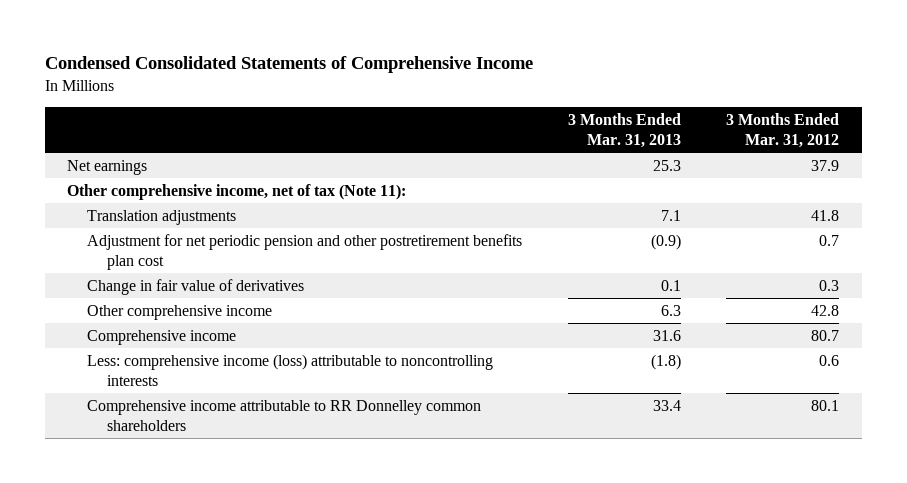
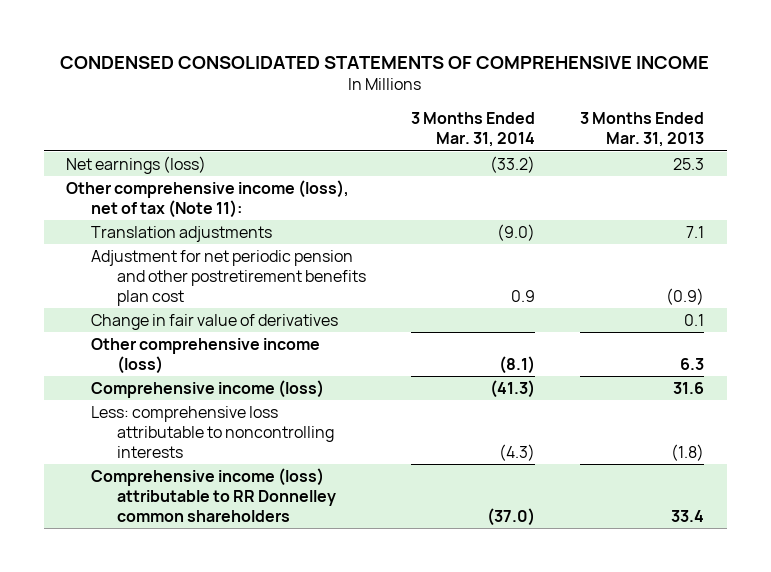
[44,56,533,74] Condensed Consolidated Statements of Comprehensive Income -> [60,55,710,69] CONDENSED CONSOLIDATED STATEMENTS OF COMPREHENSIVE INCOME
[726,112,840,149] 3 Months Ended Mar. 31, 2012 -> none
none -> [410,112,535,148] 3 Months Ended Mar. 31, 2014
[67,159,148,175] Net earnings -> [66,155,207,174] Net earnings (loss)
[67,183,407,200] Other comprehensive income, net of tax (Note 11): -> [66,179,350,219] Other comprehensive income (loss), net of tax (Note 11):
[87,304,273,320] Other comprehensive income -> [91,337,321,375] Other comprehensive income (loss)
[87,329,237,345] Comprehensive income -> [91,379,325,398] Comprehensive income (loss)
[87,353,494,386] Less: comprehensive income (loss) attributable to noncontrolling interests -> [91,405,334,459] Less: comprehensive loss attributable to noncontrolling interests
[87,399,482,431] Comprehensive income attributable to RR Donnelley common shareholders -> [91,467,336,523] Comprehensive income (loss) attributable to RR Donnelley common shareholders

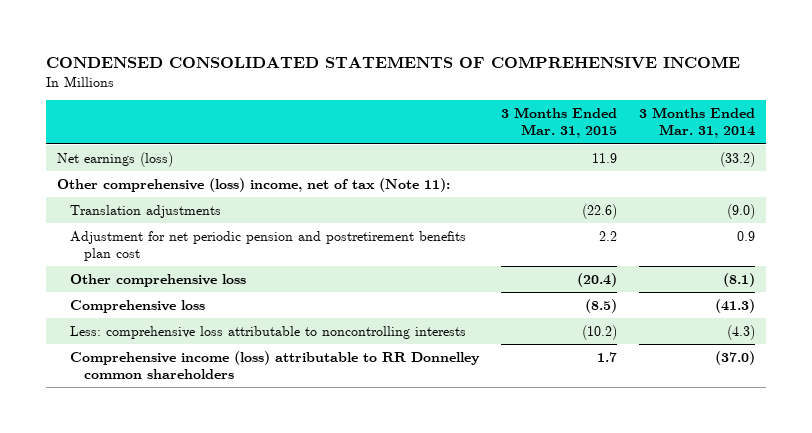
[580,112,705,148] 3 Months Ended Mar. 31, 2013 -> none
none -> [501,107,618,139] 3 Months Ended Mar. 31, 2015
[66,179,350,219] Other comprehensive income (loss), net of tax (Note 11): -> [57,177,451,192] Other comprehensive (loss) income, net of tax (Note 11):
[91,313,339,330] Change in fair value of derivatives -> none
[91,249,366,307] Adjustment for net periodic pension and other postretirement benefits plan cost -> [70,230,467,261] Adjustment for net periodic pension and postretirement benefits plan cost
[91,337,321,375] Other comprehensive income (loss) -> [70,273,247,287] Other comprehensive loss
[91,379,325,398] Comprehensive income (loss) -> [70,299,206,313] Comprehensive loss

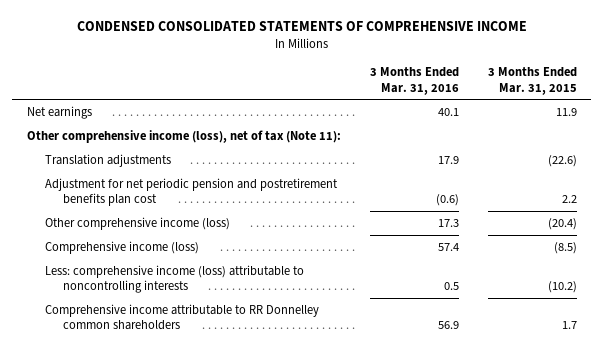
[639,107,756,139] 3 Months Ended Mar. 31, 2014 -> none
none -> [369,67,459,95] 3 Months Ended Mar. 31, 2016
[57,151,174,167] Net earnings (loss) -> [26,105,92,119] Net earnings
[57,177,451,192] Other comprehensive (loss) income, net of tax (Note 11): -> [26,129,341,143] Other comprehensive income (loss), net of tax (Note 11):
[70,273,247,287] Other comprehensive loss -> [44,216,230,230] Other comprehensive income (loss)
[70,299,206,313] Comprehensive loss -> [44,240,199,254] Comprehensive income (loss)
[70,325,467,339] Less: comprehensive loss attributable to noncontrolling interests -> [44,264,304,294] Less: comprehensive income (loss) attributable to noncontrolling interests
[70,350,481,379] Comprehensive income (loss) attributable to RR Donnelley common shareholders -> [44,303,319,331] Comprehensive income attributable to RR Donnelley common shareholders

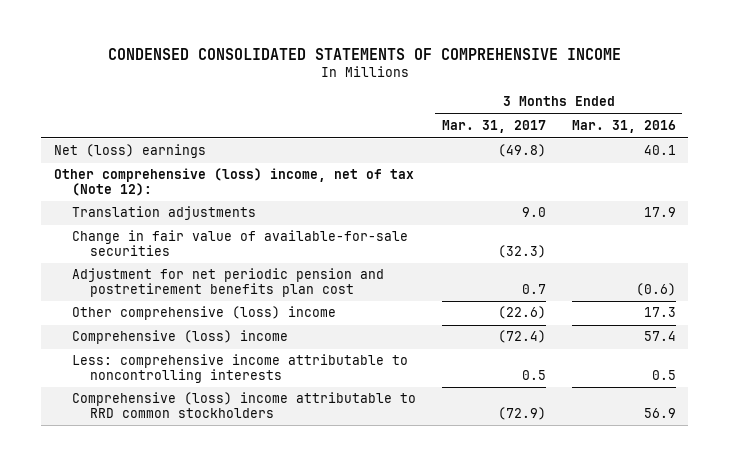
[487,67,577,95] 3 Months Ended Mar. 31, 2015 -> none
none -> [441,120,546,134] Mar. 31, 2017
[26,105,92,119] Net earnings -> [53,144,206,159] Net (loss) earnings
[26,129,341,143] Other comprehensive income (loss), net of tax (Note 11): -> [53,168,414,197] Other comprehensive (loss) income, net of tax (Note 12):
none -> [72,230,409,257] Change in fair value of available-for-sale securities
[44,216,230,230] Other comprehensive income (loss) -> [72,306,337,321] Other comprehensive (loss) income
[44,240,199,254] Comprehensive income (loss) -> [72,330,289,345] Comprehensive (loss) income
[44,264,304,294] Less: comprehensive income (loss) attributable to noncontrolling interests -> [72,354,409,384] Less: comprehensive income attributable to noncontrolling interests
[44,303,319,331] Comprehensive income attributable to RR Donnelley common shareholders -> [72,392,417,419] Comprehensive (loss) income attributable to RRD common stockholders

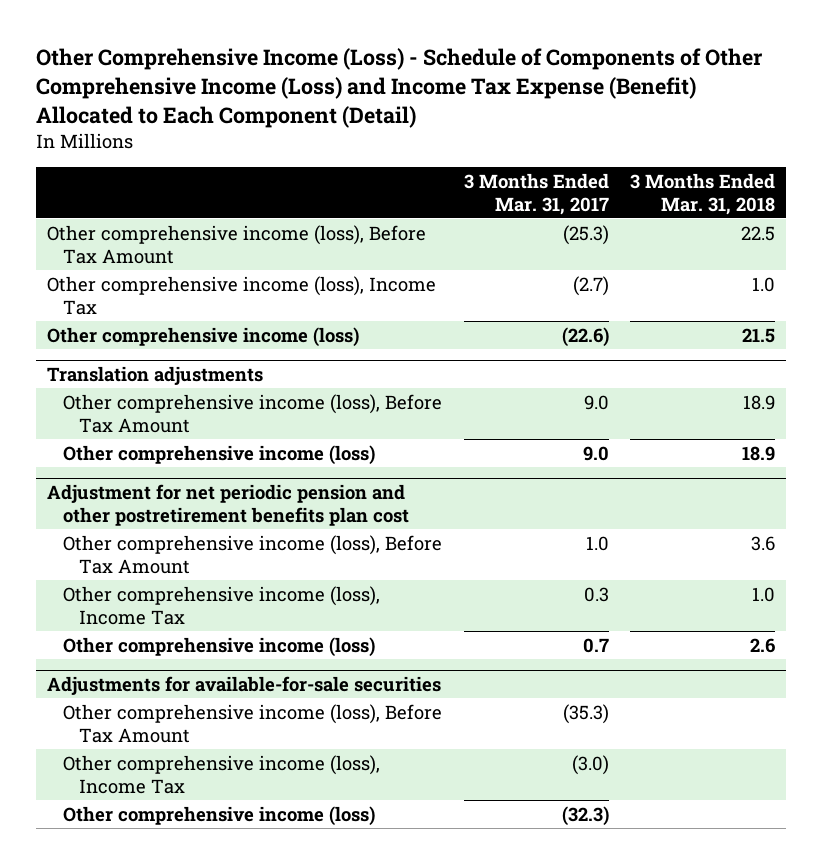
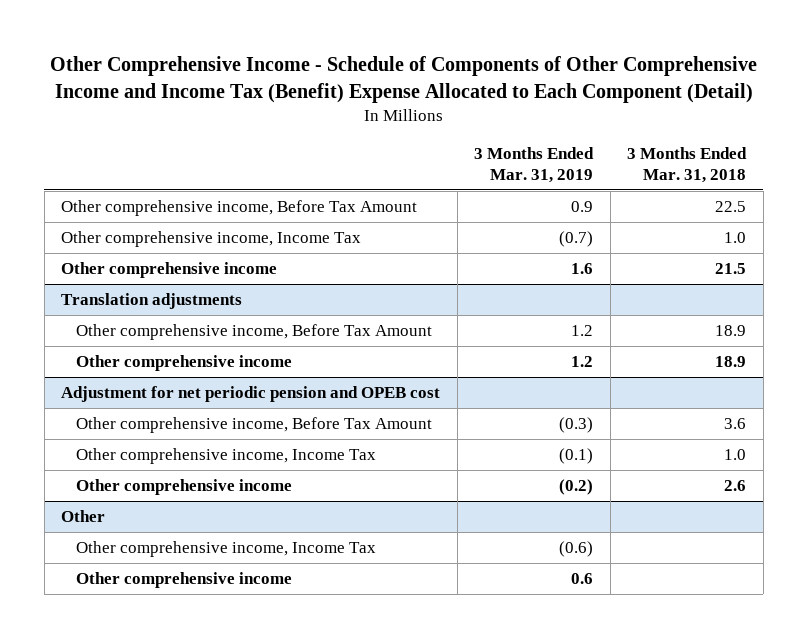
[36,48,764,129] Other Comprehensive Income (Loss) - Schedule of Components of Other Comprehensive Income (Loss) and Income Tax Expense (Benefit) Allocated to Each Component (Detail) -> [49,56,757,103] Other Comprehensive Income - Schedule of Components of Other Comprehensive Income and Income Tax (Benefit) Expense Allocated to Each Component (Detail)
[463,172,609,215] 3 Months Ended Mar. 31, 2017 -> none
none -> [474,147,595,183] 3 Months Ended Mar. 31, 2019
[46,224,426,264] Other comprehensive income (loss), Before Tax Amount -> [61,200,418,217] Other comprehensive income, Before Tax Amount
[46,275,436,315] Other comprehensive income (loss), Income Tax -> [61,231,362,248] Other comprehensive income, Income Tax
[46,326,359,347] Other comprehensive income (loss) -> [61,262,278,279] Other comprehensive income
[46,676,441,696] Adjustments for available-for-sale securities -> none
[63,703,443,743] Other comprehensive income (loss), Before Tax Amount -> none
[63,393,443,433] Other comprehensive income (loss), Before Tax Amount -> [76,324,433,341] Other comprehensive income, Before Tax Amount
[63,444,376,465] Other comprehensive income (loss) -> [76,355,293,372] Other comprehensive income
[46,484,410,527] Adjustment for net periodic pension and other postretirement benefits plan cost -> [61,386,441,403] Adjustment for net periodic pension and OPEB cost
[63,534,443,574] Other comprehensive income (loss), Before Tax Amount -> [76,417,433,434] Other comprehensive income, Before Tax Amount
[63,585,381,625] Other comprehensive income (loss), Income Tax -> [76,448,377,465] Other comprehensive income, Income Tax
[63,636,376,657] Other comprehensive income (loss) -> [76,479,293,496] Other comprehensive income
none -> [61,510,106,523] Other
[63,754,381,794] Other comprehensive income (loss), Income Tax -> [76,541,377,558] Other comprehensive income, Income Tax
[63,805,376,826] Other comprehensive income (loss) -> [76,572,293,589] Other comprehensive income

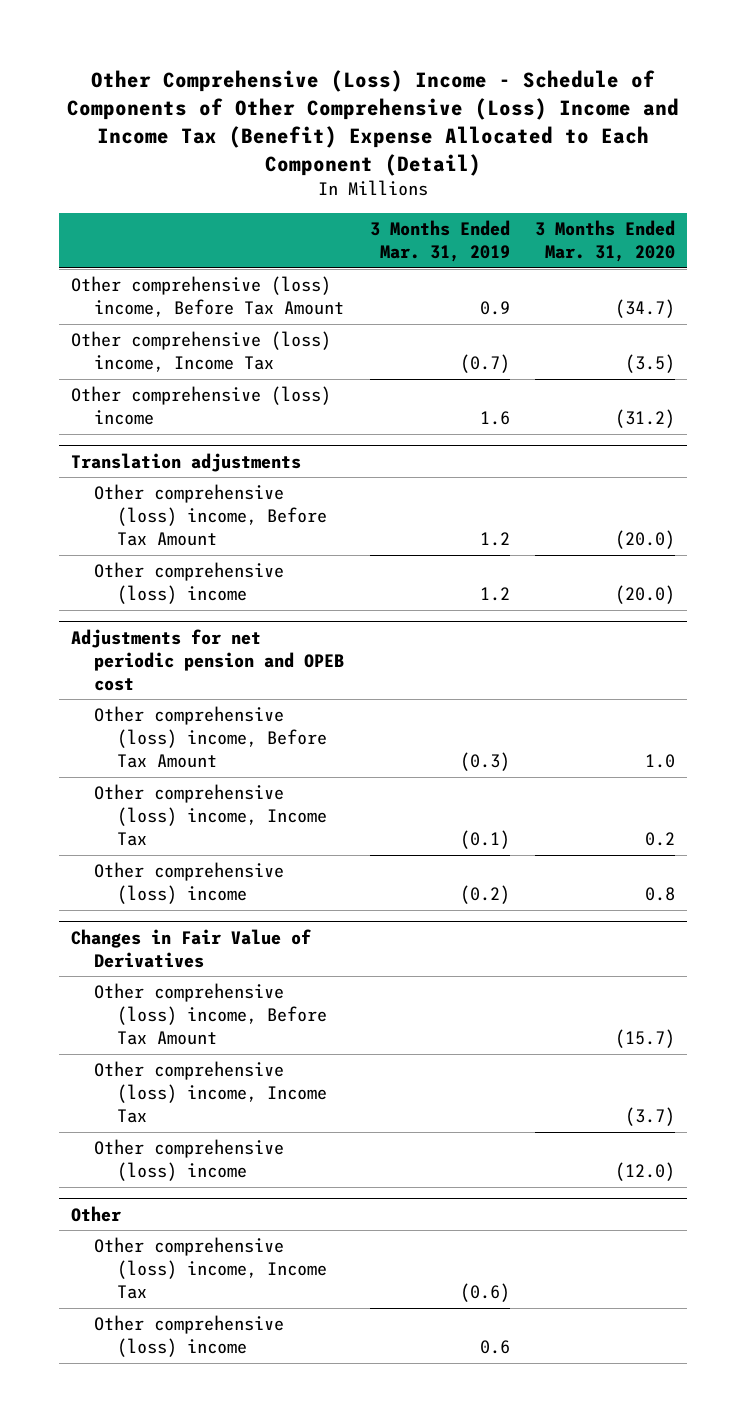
[49,56,757,103] Other Comprehensive Income - Schedule of Components of Other Comprehensive Income and Income Tax (Benefit) Expense Allocated to Each Component (Detail) -> [66,69,679,176] Other Comprehensive (Loss) Income - Schedule of Components of Other Comprehensive (Loss) Income and Income Tax (Benefit) Expense Allocated to Each Component (Detail)
[627,147,748,183] 3 Months Ended Mar. 31, 2018 -> none
none -> [534,220,675,263] 3 Months Ended Mar. 31, 2020
[61,200,418,217] Other comprehensive income, Before Tax Amount -> [71,276,345,318] Other comprehensive (loss) income, Before Tax Amount
[61,231,362,248] Other comprehensive income, Income Tax -> [71,331,332,373] Other comprehensive (loss) income, Income Tax
[61,262,278,279] Other comprehensive income -> [71,386,332,426] Other comprehensive (loss) income
[76,324,433,341] Other comprehensive income, Before Tax Amount -> [94,484,328,547] Other comprehensive (loss) income, Before Tax Amount
[76,355,293,372] Other comprehensive income -> [94,562,285,605] Other comprehensive (loss) income
[61,386,441,403] Adjustment for net periodic pension and OPEB cost -> [71,628,345,691] Adjustments for net periodic pension and OPEB cost
[76,417,433,434] Other comprehensive income, Before Tax Amount -> [94,706,328,769] Other comprehensive (loss) income, Before Tax Amount
[76,448,377,465] Other comprehensive income, Income Tax -> [94,784,328,847] Other comprehensive (loss) income, Income Tax
[76,479,293,496] Other comprehensive income -> [94,862,285,905] Other comprehensive (loss) income
none -> [71,928,312,968] Changes in Fair Value of Derivatives
none -> [94,983,328,1046] Other comprehensive (loss) income, Before Tax Amount
none -> [94,1061,328,1124] Other comprehensive (loss) income, Income Tax
none -> [94,1139,285,1182] Other comprehensive (loss) income
[76,541,377,558] Other comprehensive income, Income Tax -> [94,1237,328,1300] Other comprehensive (loss) income, Income Tax
[76,572,293,589] Other comprehensive income -> [94,1315,285,1358] Other comprehensive (loss) income

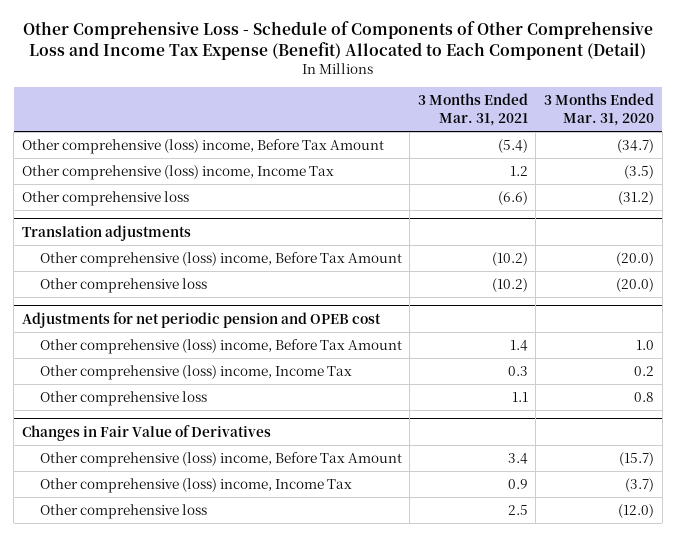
[66,69,679,176] Other Comprehensive (Loss) Income - Schedule of Components of Other Comprehensive (Loss) Income and Income Tax (Benefit) Expense Allocated to Each Component (Detail) -> [22,20,653,60] Other Comprehensive Loss - Schedule of Components of Other Comprehensive Loss and Income Tax Expense (Benefit) Allocated to Each Component (Detail)
[369,220,510,263] 3 Months Ended Mar. 31, 2019 -> none
none -> [417,93,528,126] 3 Months Ended Mar. 31, 2021
[71,386,332,426] Other comprehensive (loss) income -> [21,191,189,207] Other comprehensive loss
[94,562,285,605] Other comprehensive (loss) income -> [39,278,207,294] Other comprehensive loss
[94,862,285,905] Other comprehensive (loss) income -> [39,391,207,407] Other comprehensive loss
[71,1205,122,1222] Other -> none
[94,1237,328,1300] Other comprehensive (loss) income, Income Tax -> none
[94,1315,285,1358] Other comprehensive (loss) income -> none
[94,1139,285,1182] Other comprehensive (loss) income -> [39,504,207,520] Other comprehensive loss

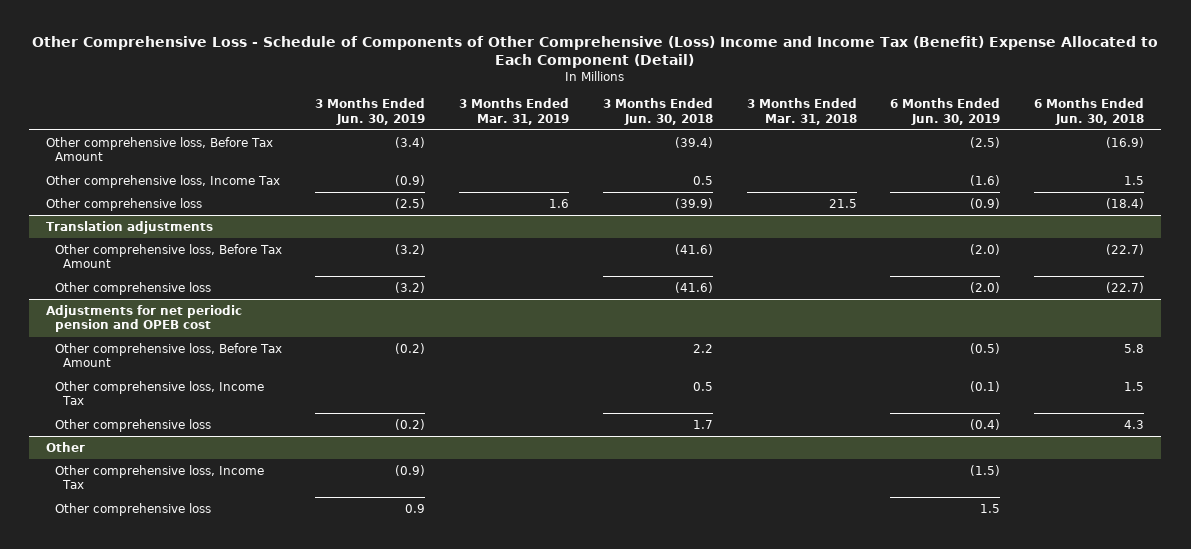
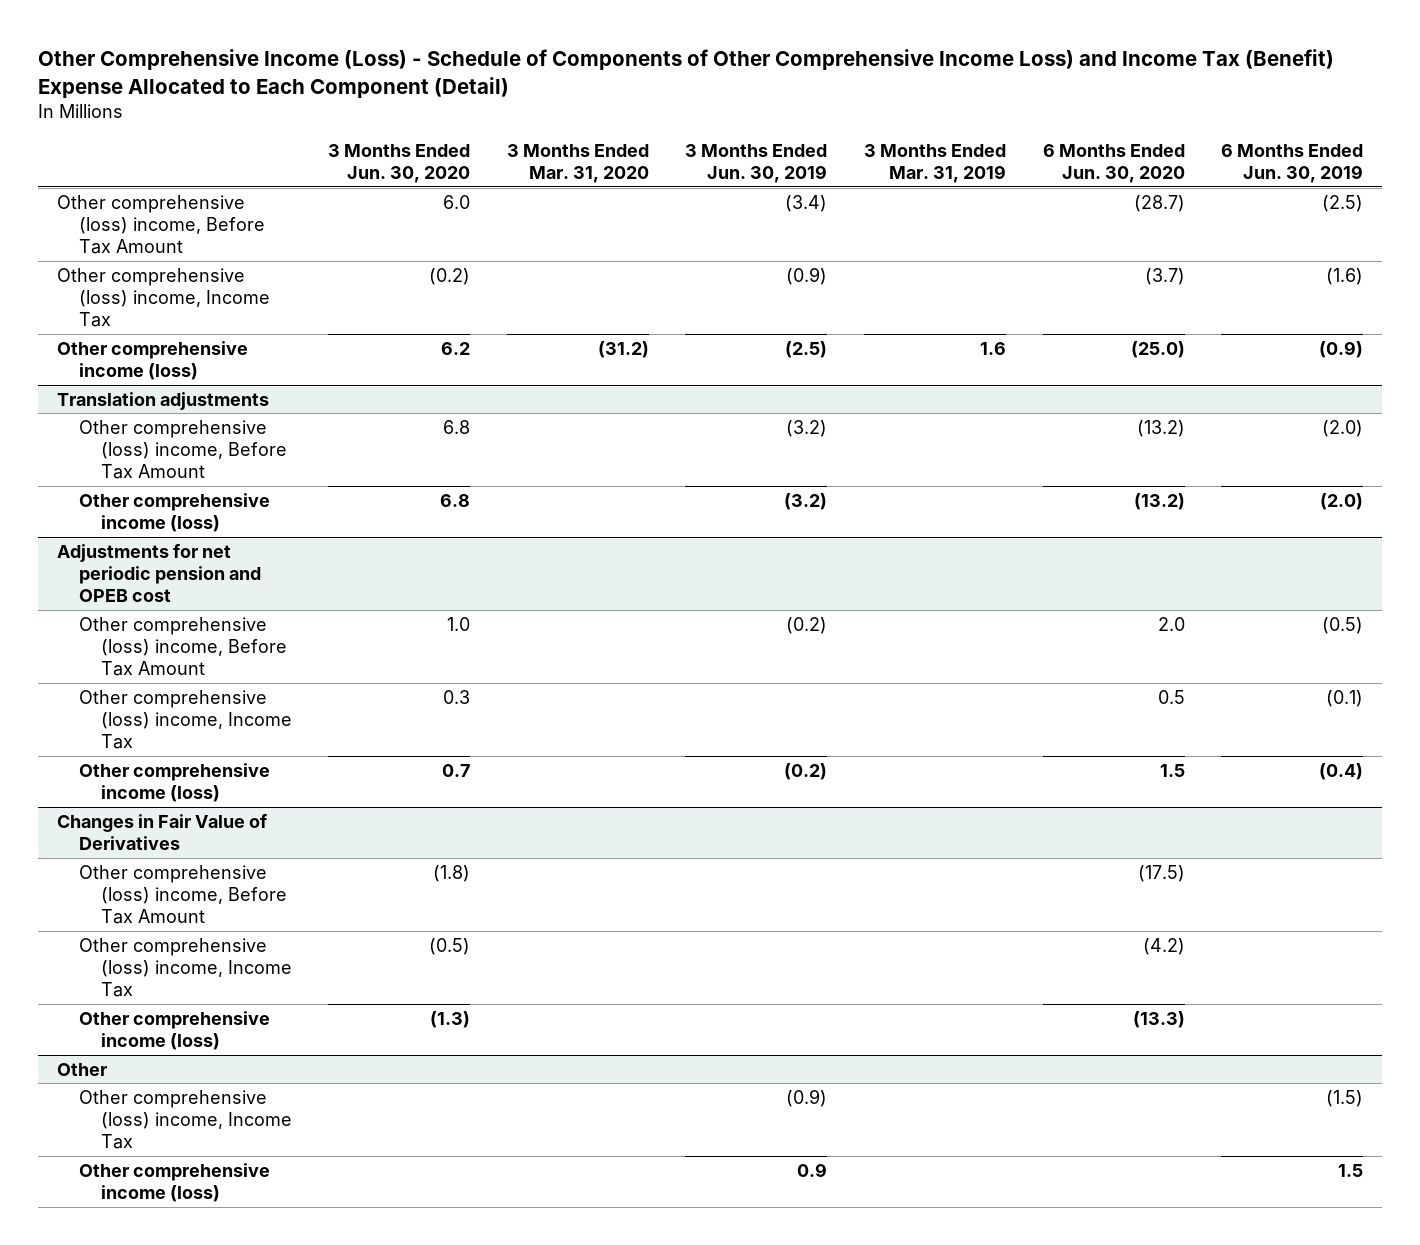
[32,36,1159,69] Other Comprehensive Loss - Schedule of Components of Other Comprehensive (Loss) Income and Income Tax (Benefit) Expense Allocated to Each Component (Detail) -> [38,49,1335,99] Other Comprehensive Income (Loss) - Schedule of Components of Other Comprehensive Income Loss) and Income Tax (Benefit) Expense Allocated to Each Component (Detail)
[602,98,713,125] 3 Months Ended Jun. 30, 2018 -> none
[746,98,857,125] 3 Months Ended Mar. 31, 2018 -> none
[1034,98,1145,125] 6 Months Ended Jun. 30, 2018 -> none
none -> [328,143,471,184] 3 Months Ended Jun. 30, 2020
none -> [506,143,649,184] 3 Months Ended Mar. 31, 2020
none -> [1042,143,1185,184] 6 Months Ended Jun. 30, 2020
[46,136,274,162] Other comprehensive loss, Before Tax Amount -> [56,194,265,255] Other comprehensive (loss) income, Before Tax Amount
[46,174,281,188] Other comprehensive loss, Income Tax -> [56,267,270,328] Other comprehensive (loss) income, Income Tax
[46,197,203,211] Other comprehensive loss -> [56,340,248,381] Other comprehensive income (loss)
[54,243,282,269] Other comprehensive loss, Before Tax Amount -> [78,419,287,480] Other comprehensive (loss) income, Before Tax Amount
[54,281,211,295] Other comprehensive loss -> [78,492,270,533] Other comprehensive income (loss)
[54,342,282,368] Other comprehensive loss, Before Tax Amount -> [78,616,287,677] Other comprehensive (loss) income, Before Tax Amount
[54,380,264,406] Other comprehensive loss, Income Tax -> [78,689,292,750] Other comprehensive (loss) income, Income Tax
[54,418,211,432] Other comprehensive loss -> [78,762,270,803] Other comprehensive income (loss)
none -> [56,813,267,851] Changes in Fair Value of Derivatives
none -> [78,864,287,925] Other comprehensive (loss) income, Before Tax Amount
none -> [78,937,292,998] Other comprehensive (loss) income, Income Tax
none -> [78,1010,270,1051] Other comprehensive income (loss)
[54,464,264,490] Other comprehensive loss, Income Tax -> [78,1089,292,1150] Other comprehensive (loss) income, Income Tax
[54,502,211,516] Other comprehensive loss -> [78,1162,270,1203] Other comprehensive income (loss)

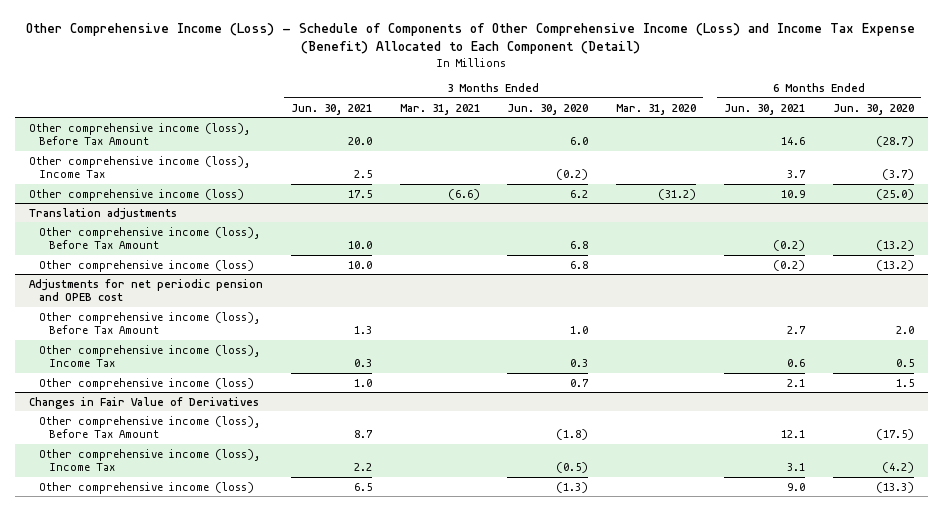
[38,49,1335,99] Other Comprehensive Income (Loss) - Schedule of Components of Other Comprehensive Income Loss) and Income Tax (Benefit) Expense Allocated to Each Component (Detail) -> [26,23,916,55] Other Comprehensive Income (Loss) - Schedule of Components of Other Comprehensive Income (Loss) and Income Tax Expense (Benefit) Allocated to Each Component (Detail)
[685,143,828,184] 3 Months Ended Jun. 30, 2019 -> none
[864,143,1007,184] 3 Months Ended Mar. 31, 2019 -> none
[1221,143,1364,184] 6 Months Ended Jun. 30, 2019 -> none
none -> [290,103,372,115] Jun. 30, 2021
none -> [399,103,480,115] Mar. 31, 2021
none -> [724,103,806,115] Jun. 30, 2021
[56,194,265,255] Other comprehensive (loss) income, Before Tax Amount -> [28,122,250,146] Other comprehensive income (loss), Before Tax Amount
[56,267,270,328] Other comprehensive (loss) income, Income Tax -> [28,155,250,179] Other comprehensive income (loss), Income Tax
[78,419,287,480] Other comprehensive (loss) income, Before Tax Amount -> [38,226,260,250] Other comprehensive income (loss), Before Tax Amount
[78,616,287,677] Other comprehensive (loss) income, Before Tax Amount -> [38,311,260,335] Other comprehensive income (loss), Before Tax Amount
[78,689,292,750] Other comprehensive (loss) income, Income Tax -> [38,344,260,368] Other comprehensive income (loss), Income Tax
[78,864,287,925] Other comprehensive (loss) income, Before Tax Amount -> [38,415,260,439] Other comprehensive income (loss), Before Tax Amount
[78,937,292,998] Other comprehensive (loss) income, Income Tax -> [38,448,260,472] Other comprehensive income (loss), Income Tax
[56,1062,107,1076] Other -> none
[78,1089,292,1150] Other comprehensive (loss) income, Income Tax -> none
[78,1162,270,1203] Other comprehensive income (loss) -> none

